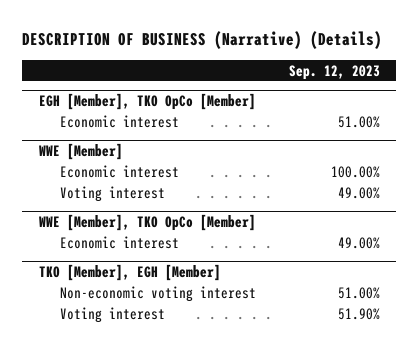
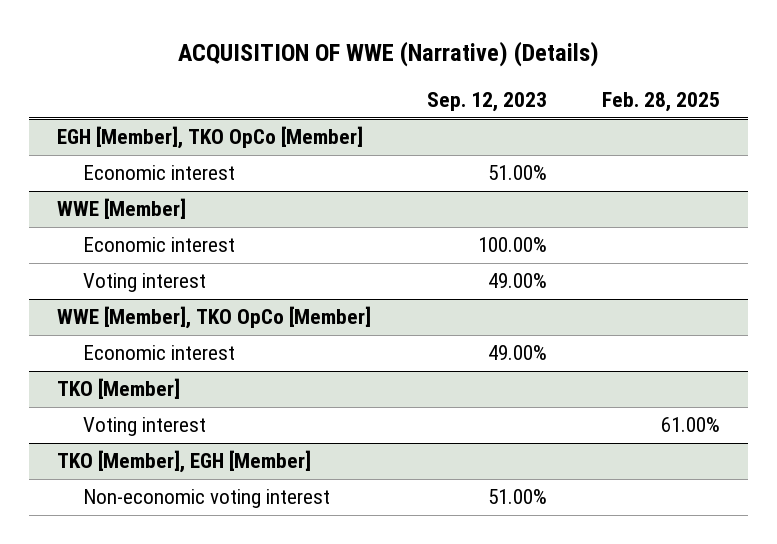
[22,31,383,50] DESCRIPTION OF BUSINESS (Narrative) (Details) -> [177,41,599,68] ACQUISITION OF WWE (Narrative) (Details)
none -> [602,92,721,113] Feb. 28, 2025
none -> [56,378,180,400] TKO [Member]
none -> [83,417,207,437] Voting interest
[59,306,165,323] Voting interest -> none

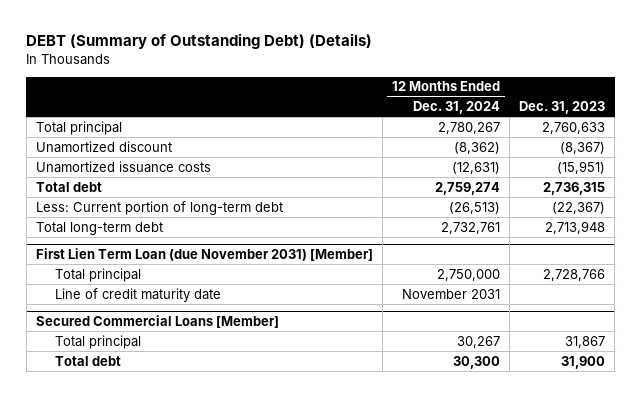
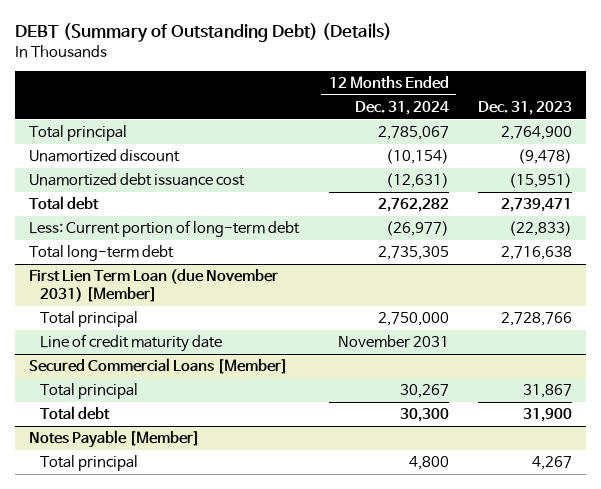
[438,121,501,134] 2,780,267 -> [377,126,449,141] 2,785,067
[542,121,606,134] 2,760,633 -> [500,126,572,141] 2,764,900
[454,141,501,154] (8,362) -> [385,149,449,165] (10,154)
[560,141,606,154] (8,367) -> [517,149,572,165] (9,478)
[35,160,211,173] Unamortized issuance costs -> [29,173,246,187] Unamortized debt issuance cost
[435,181,501,195] 2,759,274 -> [377,198,449,213] 2,762,282
[543,181,606,195] 2,736,315 -> [500,198,572,213] 2,739,471
[449,201,501,214] (26,513) -> [385,221,449,237] (26,977)
[552,201,606,214] (22,367) -> [508,221,572,237] (22,833)
[441,221,501,234] 2,732,761 -> [377,246,449,261] 2,735,305
[545,220,606,234] 2,713,948 -> [500,246,572,261] 2,716,638
none -> [29,430,201,449] Notes Payable [Member]
none -> [40,455,139,472] Total principal

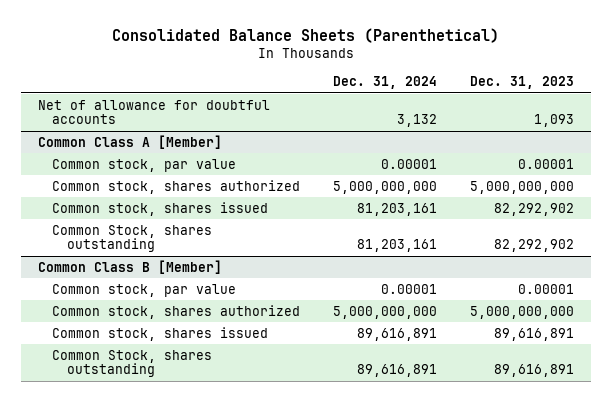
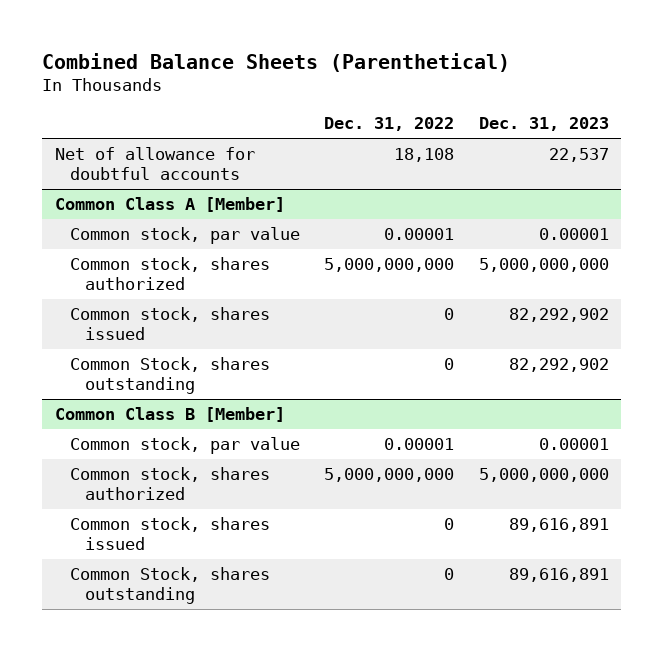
[112,27,500,43] Consolidated Balance Sheets (Parenthetical) -> [42,52,511,72] Combined Balance Sheets (Parenthetical)
[333,76,438,90] Dec. 31, 2024 -> none
none -> [324,117,455,132] Dec. 31, 2022
[534,114,575,128] 1,093 -> [548,148,609,163] 22,537

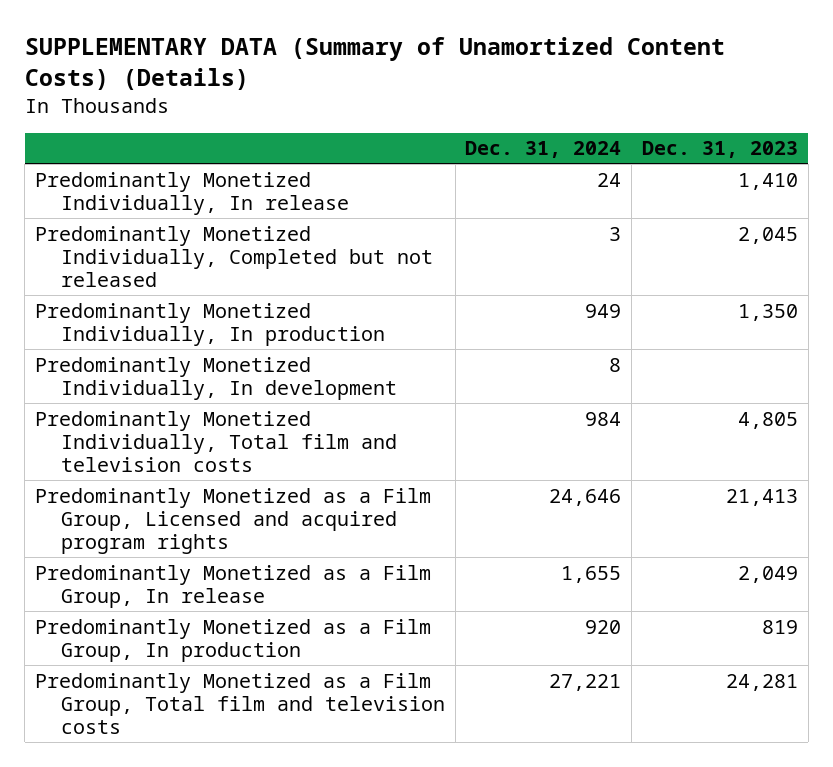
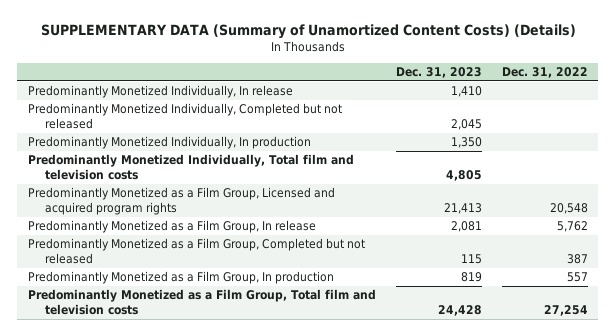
[465,141,622,159] Dec. 31, 2024 -> none
none -> [502,66,589,78] Dec. 31, 2022
[34,356,397,400] Predominantly Monetized Individually, In development -> none
[738,565,799,583] 2,049 -> [450,221,482,233] 2,081
none -> [27,238,365,265] Predominantly Monetized as a Film Group, Completed but not released
[726,673,799,691] 24,281 -> [437,305,482,317] 24,428

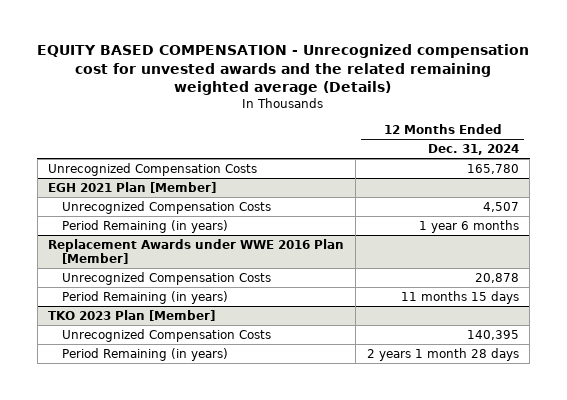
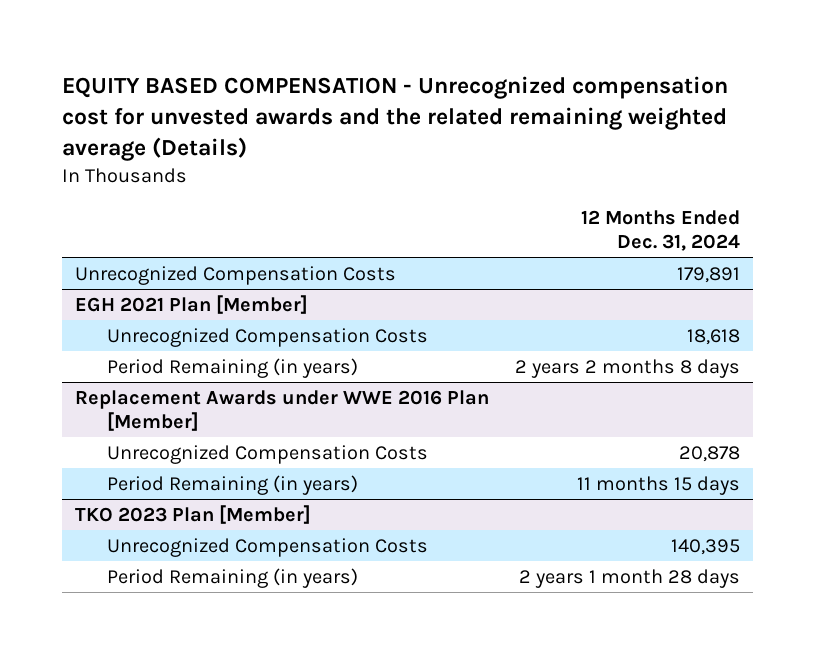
[466,163,519,174] 165,780 -> [677,266,741,283] 179,891
[482,201,519,212] 4,507 -> [687,328,741,345] 18,618
[418,219,519,233] 1 year 6 months -> [515,358,741,378] 2 years 2 months 8 days

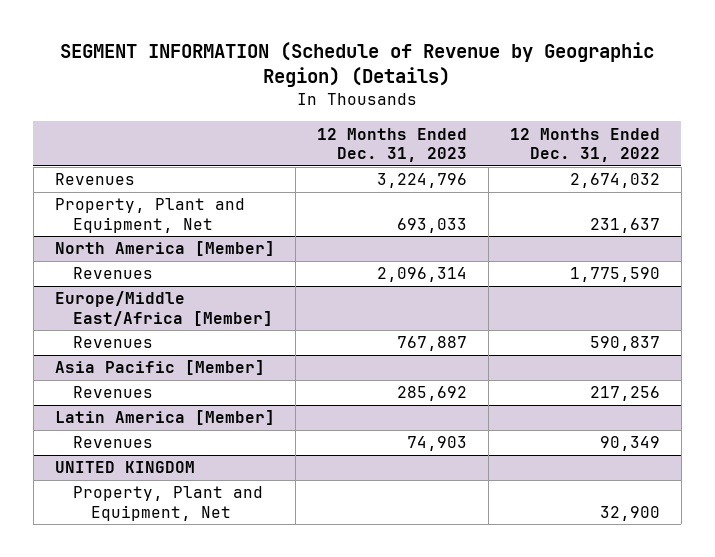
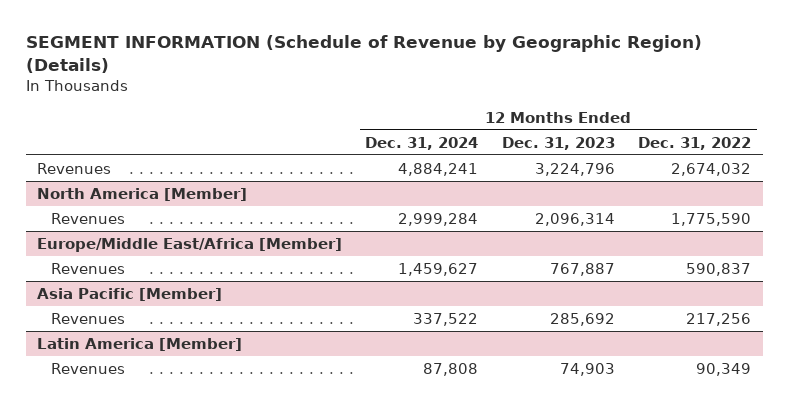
none -> [365,136,479,150] Dec. 31, 2024
[54,198,245,233] Property, Plant and Equipment, Net -> none
[54,461,195,474] UNITED KINGDOM -> none
[72,486,263,521] Property, Plant and Equipment, Net -> none

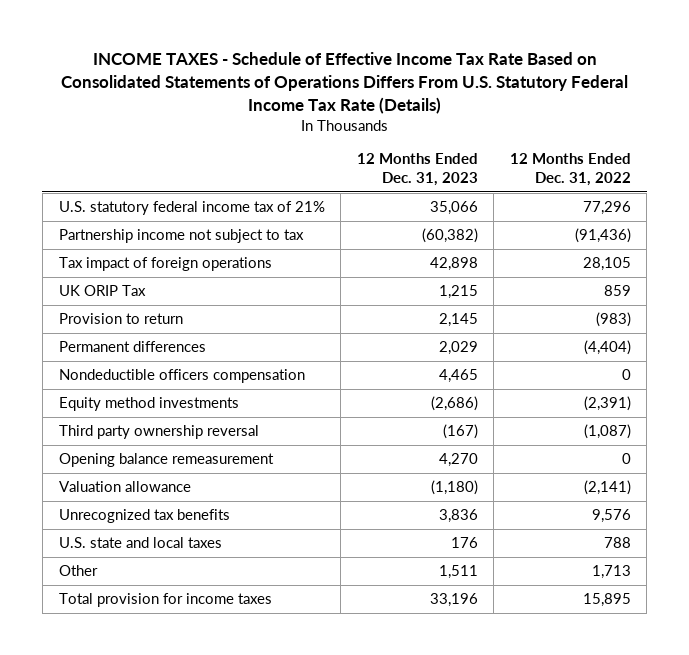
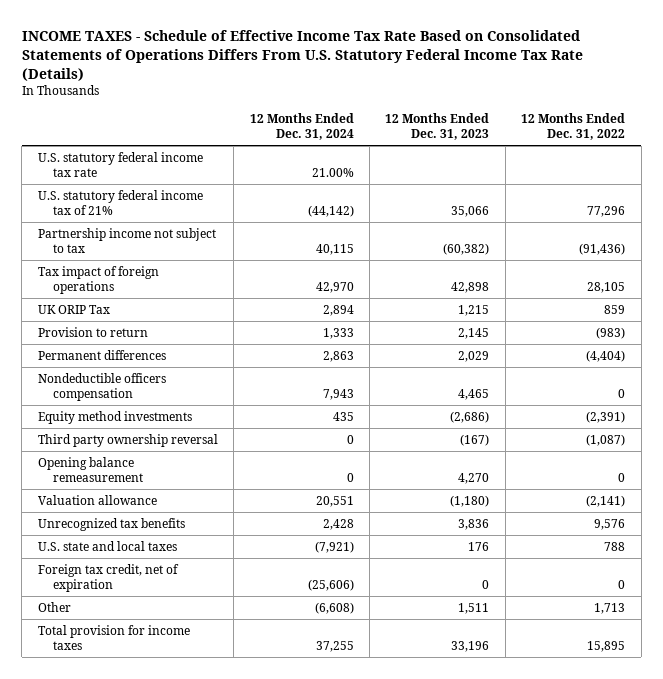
none -> [249,113,354,141] 12 Months Ended Dec. 31, 2024
none -> [37,151,203,177] U.S. statutory federal income tax rate
none -> [37,563,179,592] Foreign tax credit, net of expiration

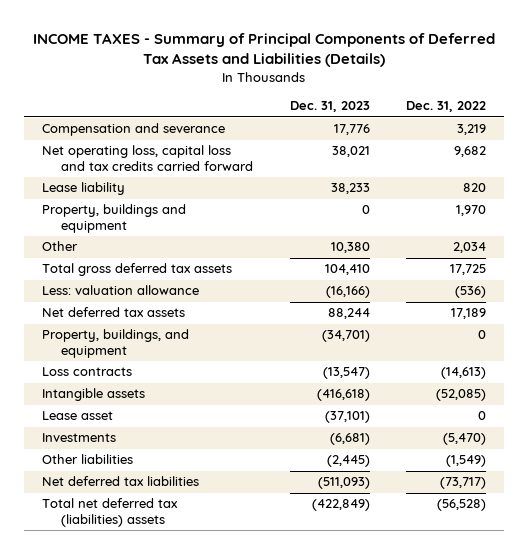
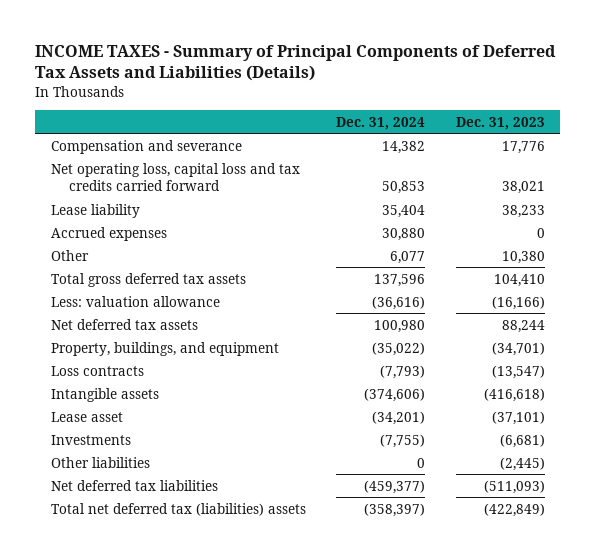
[405,101,486,113] Dec. 31, 2022 -> none
none -> [336,116,426,130] Dec. 31, 2024
[42,204,187,234] Property, buildings and equipment -> none
none -> [50,226,167,241] Accrued expenses

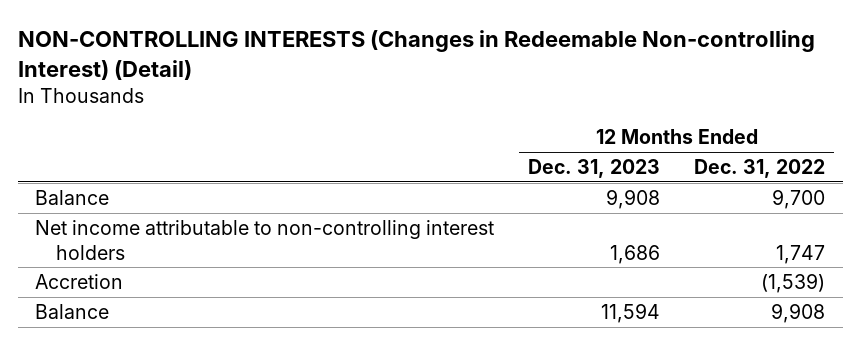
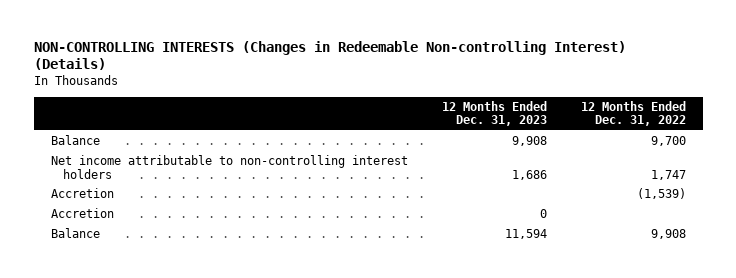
[17,30,815,81] NON-CONTROLLING INTERESTS (Changes in Redeemable Non-controlling Interest) (Detail) -> [33,40,626,71] NON-CONTROLLING INTERESTS (Changes in Redeemable Non-controlling Interest) (Details)
none -> [50,208,114,219] Accretion

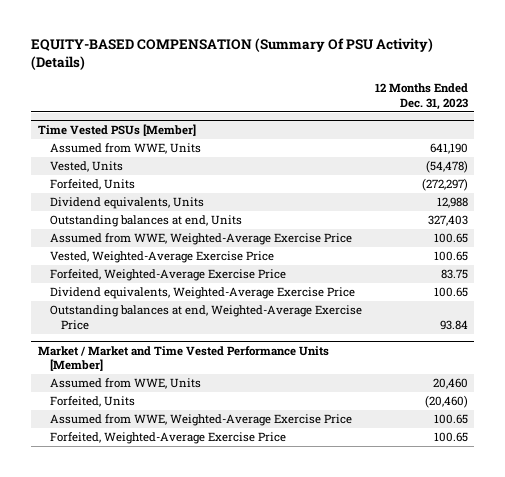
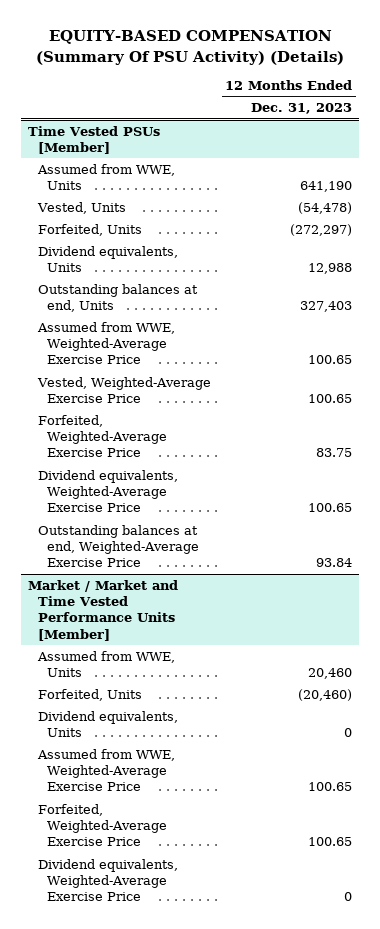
none -> [37,710,178,738] Dividend equivalents, Units
none -> [37,858,178,902] Dividend equivalents, Weighted-Average Exercise Price

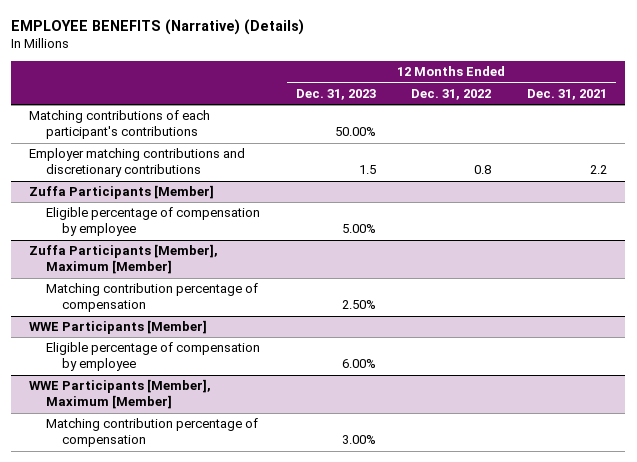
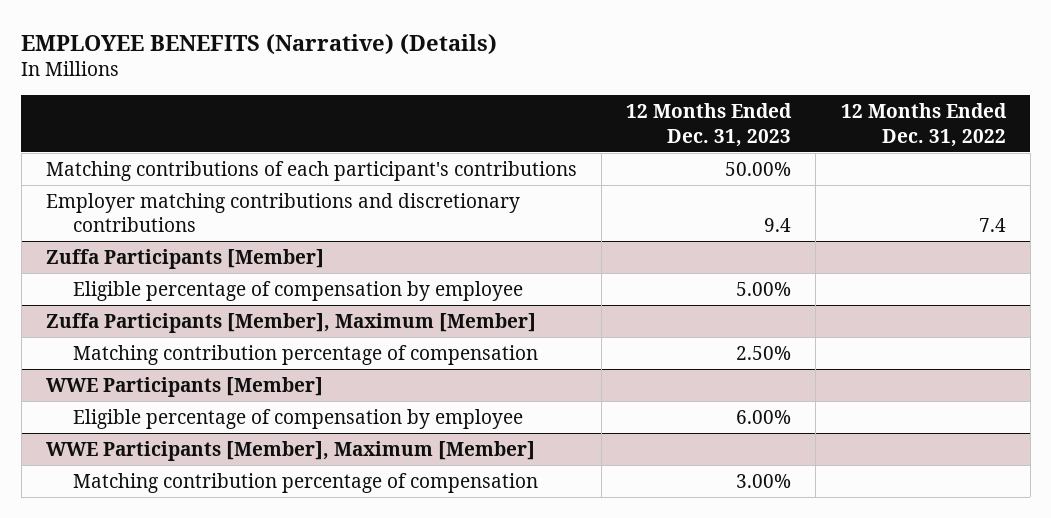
[527,88,608,100] Dec. 31, 2021 -> none
[358,165,376,175] 1.5 -> [764,218,792,233] 9.4
[474,165,492,175] 0.8 -> [978,218,1006,233] 7.4

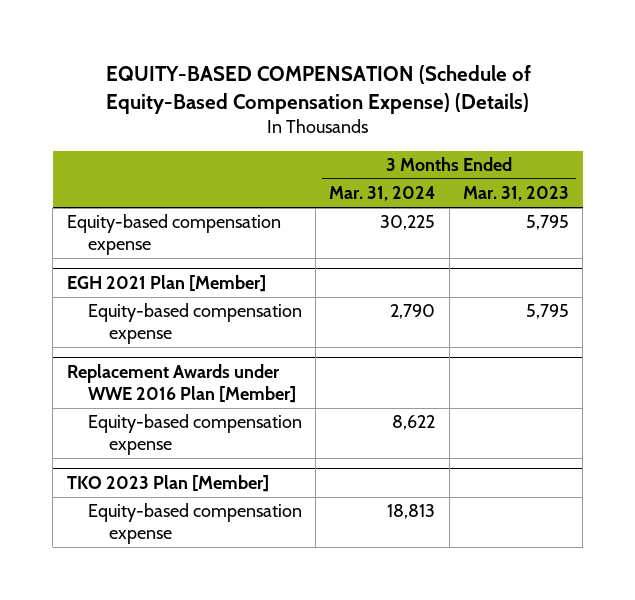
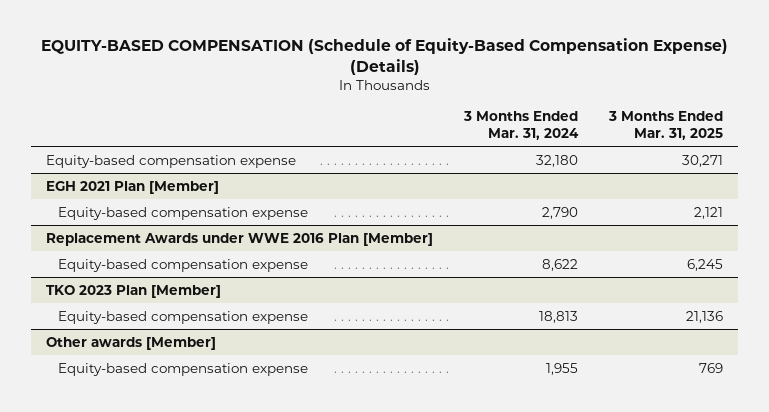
[462,186,569,202] Mar. 31, 2023 -> none
none -> [607,110,723,140] 3 Months Ended Mar. 31, 2025
[380,215,436,231] 30,225 -> [536,154,579,167] 32,180
none -> [46,336,217,350] Other awards [Member]
none -> [57,362,308,376] Equity-based compensation expense

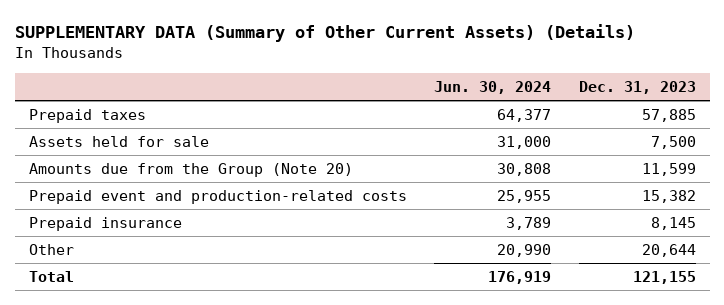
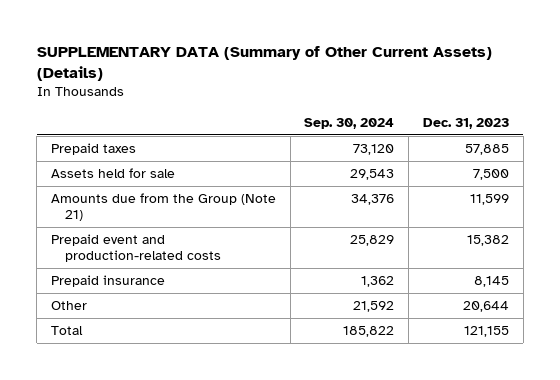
[434,80,552,94] Jun. 30, 2024 -> none
none -> [304,117,395,129] Sep. 30, 2024
[28,163,353,178] Amounts due from the Group (Note 20) -> [50,193,276,221] Amounts due from the Group (Note 21)

